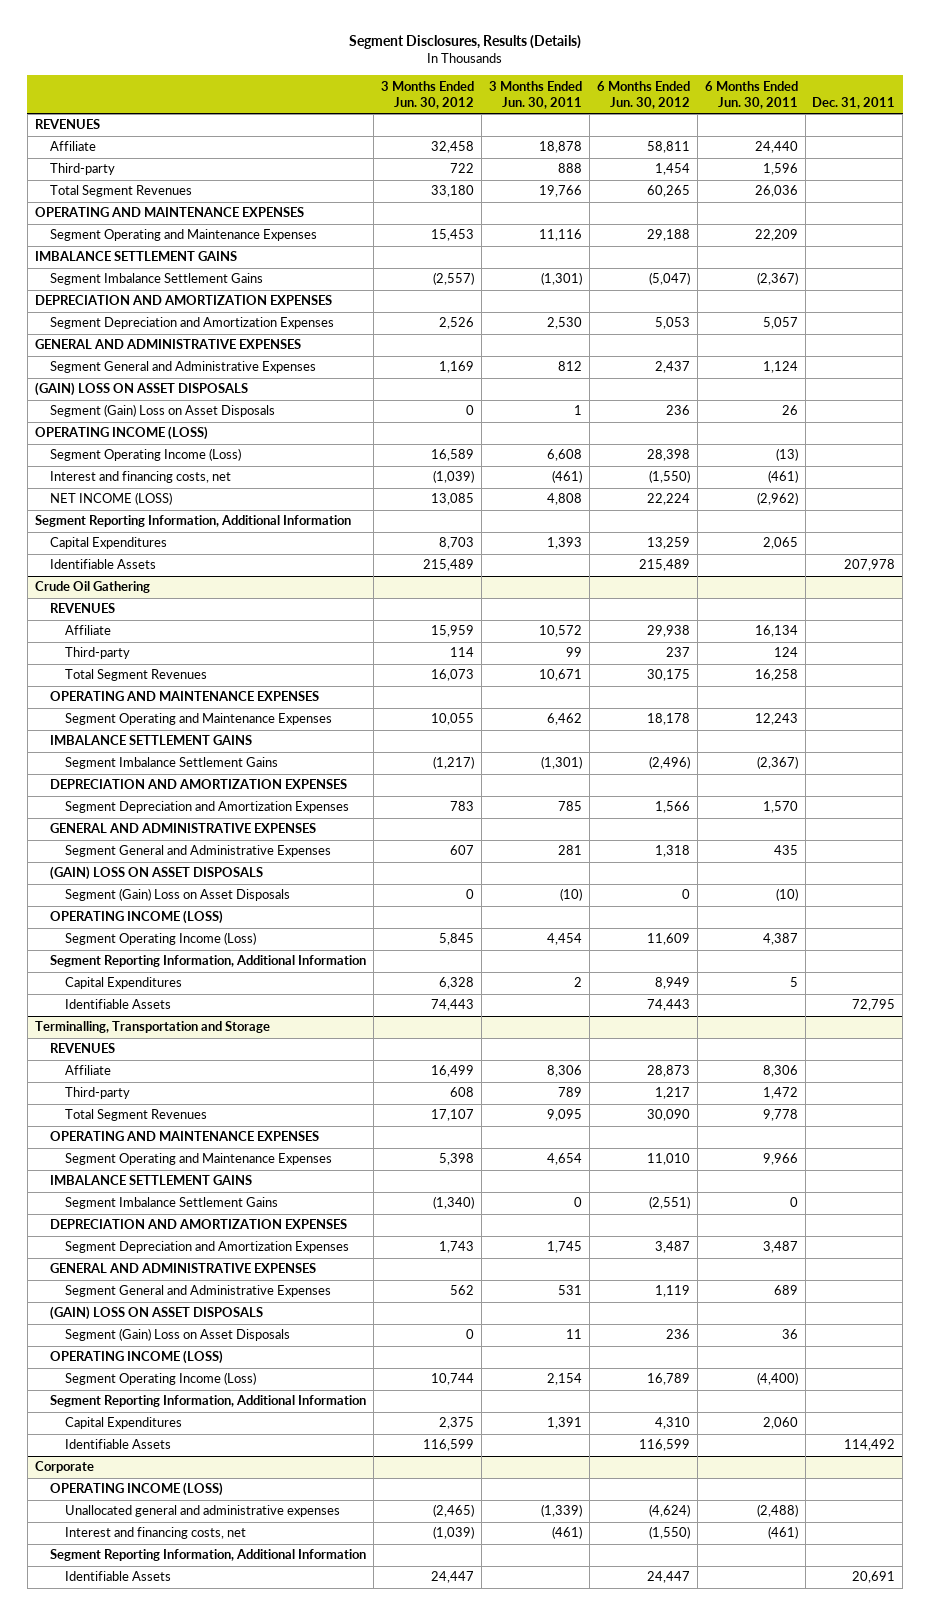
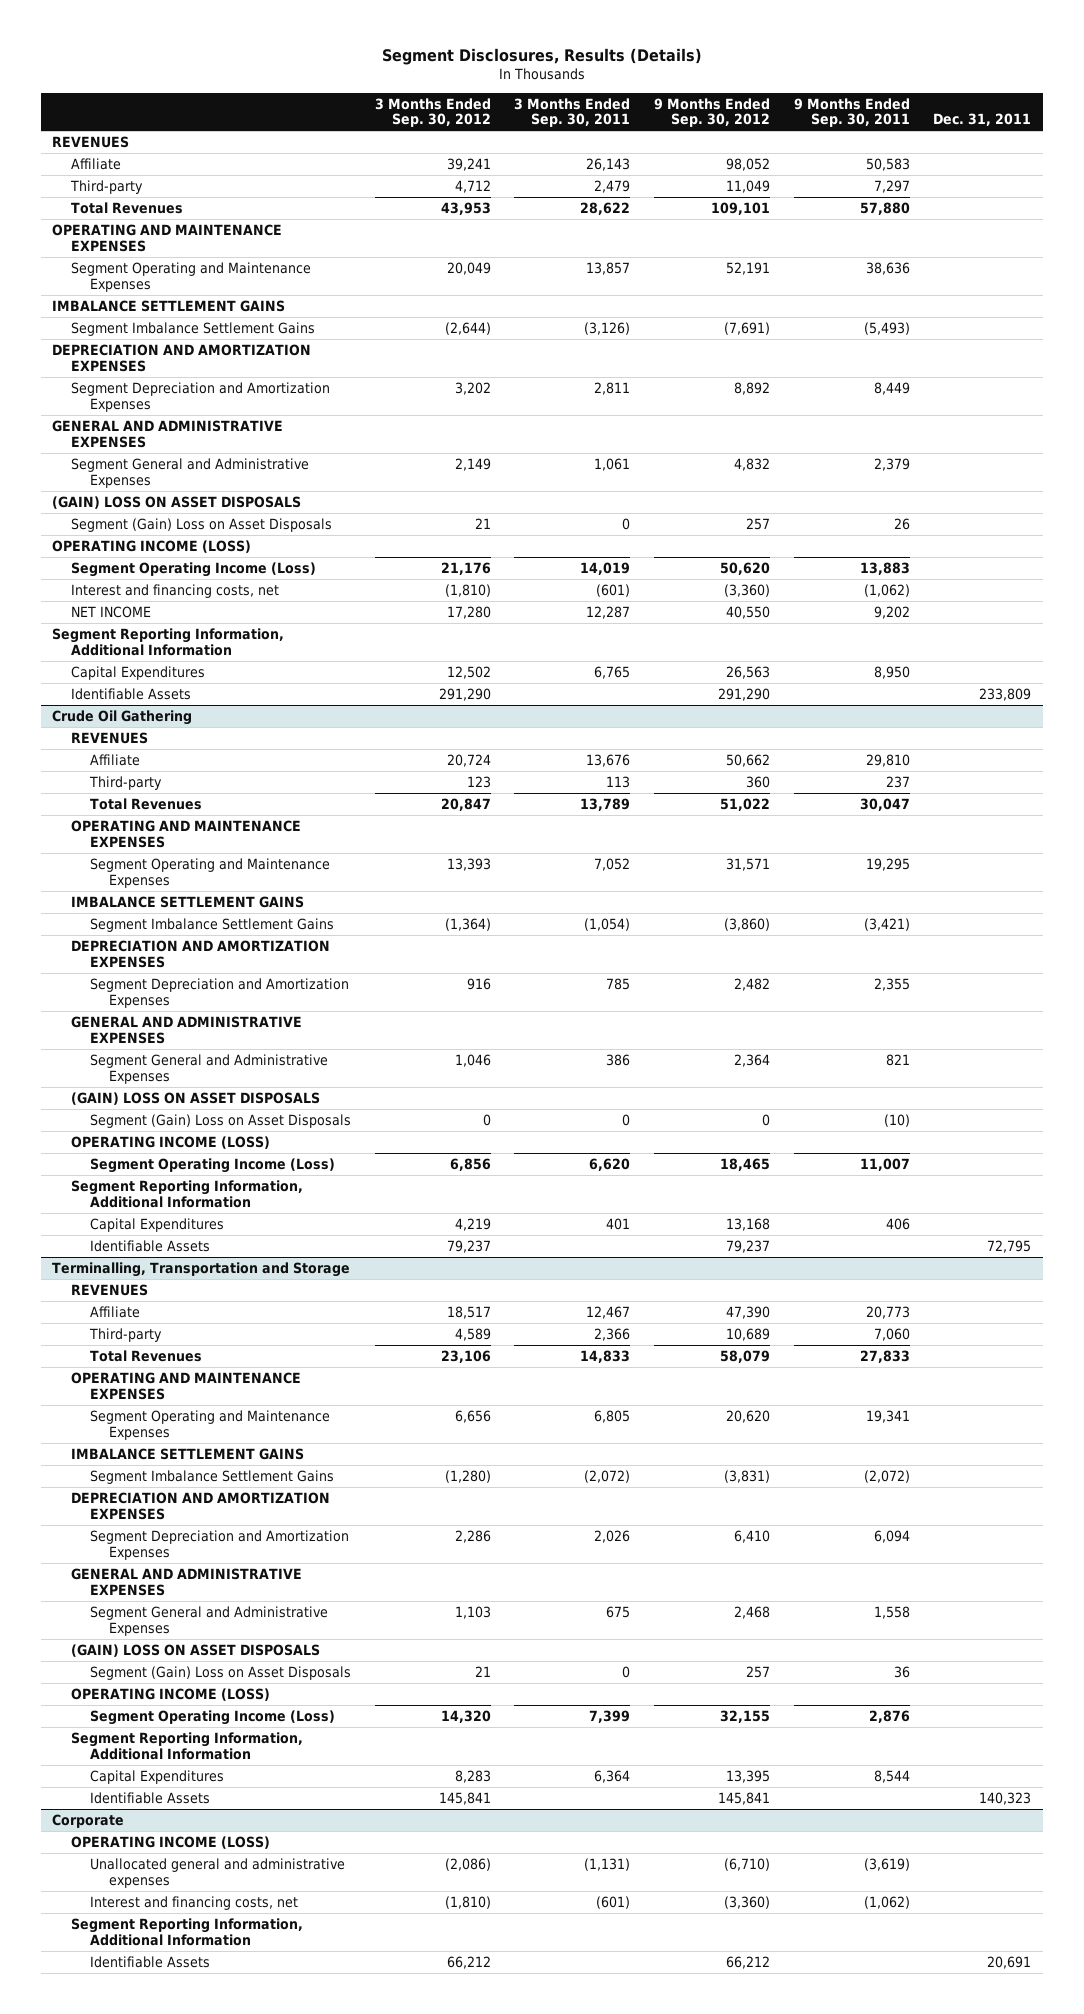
[380,80,474,109] 3 Months Ended Jun. 30, 2012 -> none
[488,80,582,109] 3 Months Ended Jun. 30, 2011 -> none
[596,80,690,109] 6 Months Ended Jun. 30, 2012 -> none
[704,80,798,109] 6 Months Ended Jun. 30, 2011 -> none
none -> [374,97,491,128] 3 Months Ended Sep. 30, 2012
none -> [514,97,631,128] 3 Months Ended Sep. 30, 2011
none -> [653,97,770,128] 9 Months Ended Sep. 30, 2012
none -> [793,97,910,128] 9 Months Ended Sep. 30, 2011
[49,185,192,198] Total Segment Revenues -> [71,201,184,214] Total Revenues
[49,492,172,506] NET INCOME (LOSS) -> [71,605,152,618] NET INCOME
[844,559,896,572] 207,978 -> [979,687,1032,701] 233,809
[65,669,208,682] Total Segment Revenues -> [89,797,202,810] Total Revenues
[65,1109,208,1122] Total Segment Revenues -> [89,1349,202,1362] Total Revenues
[844,1439,896,1452] 114,492 -> [979,1791,1032,1805] 140,323

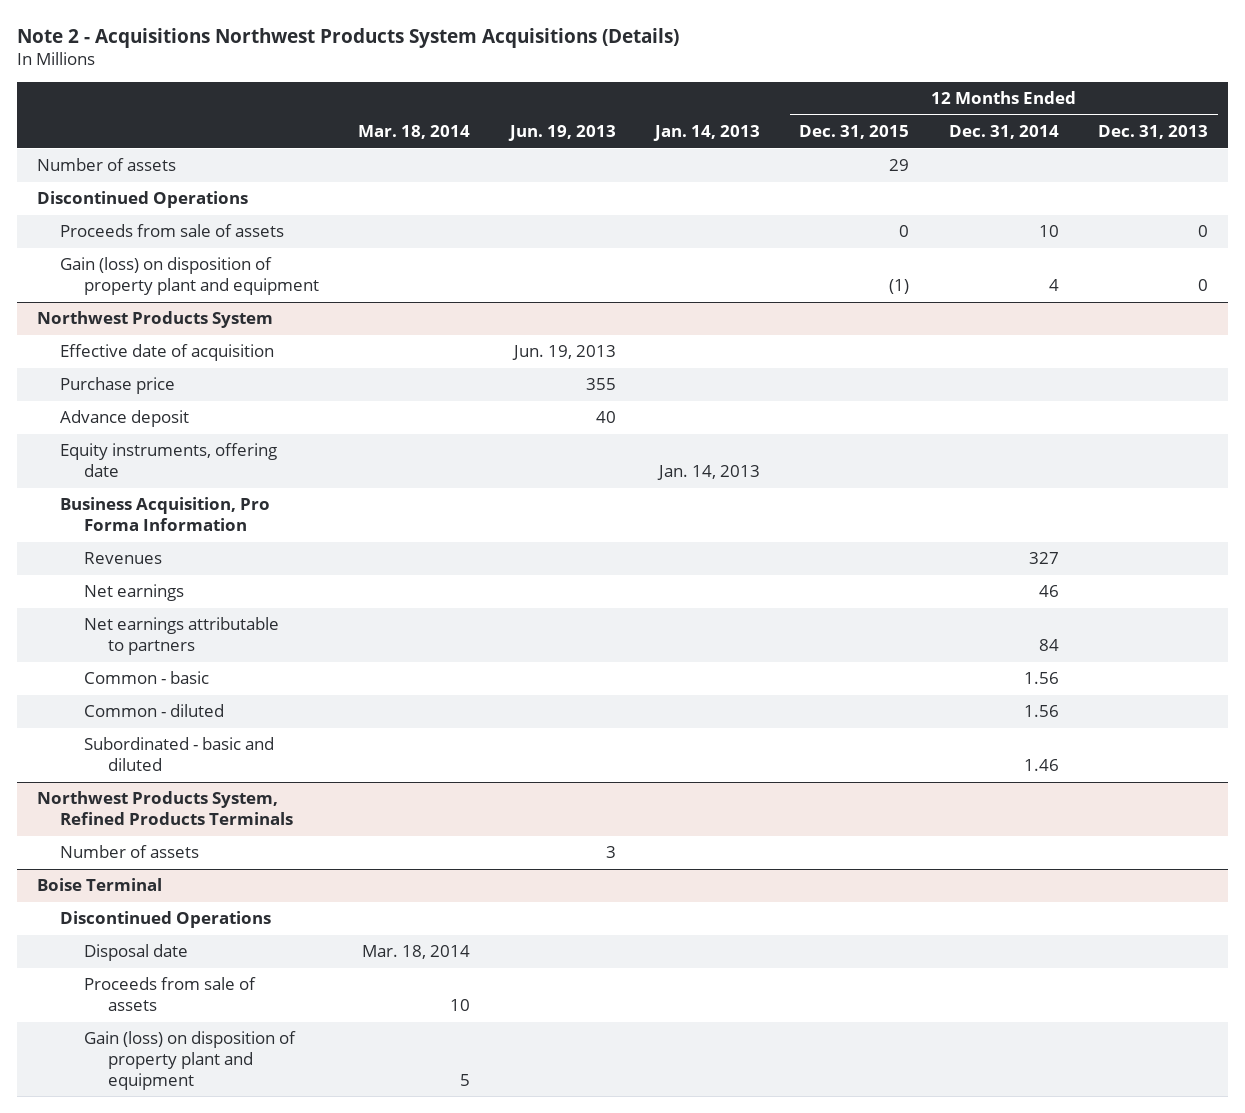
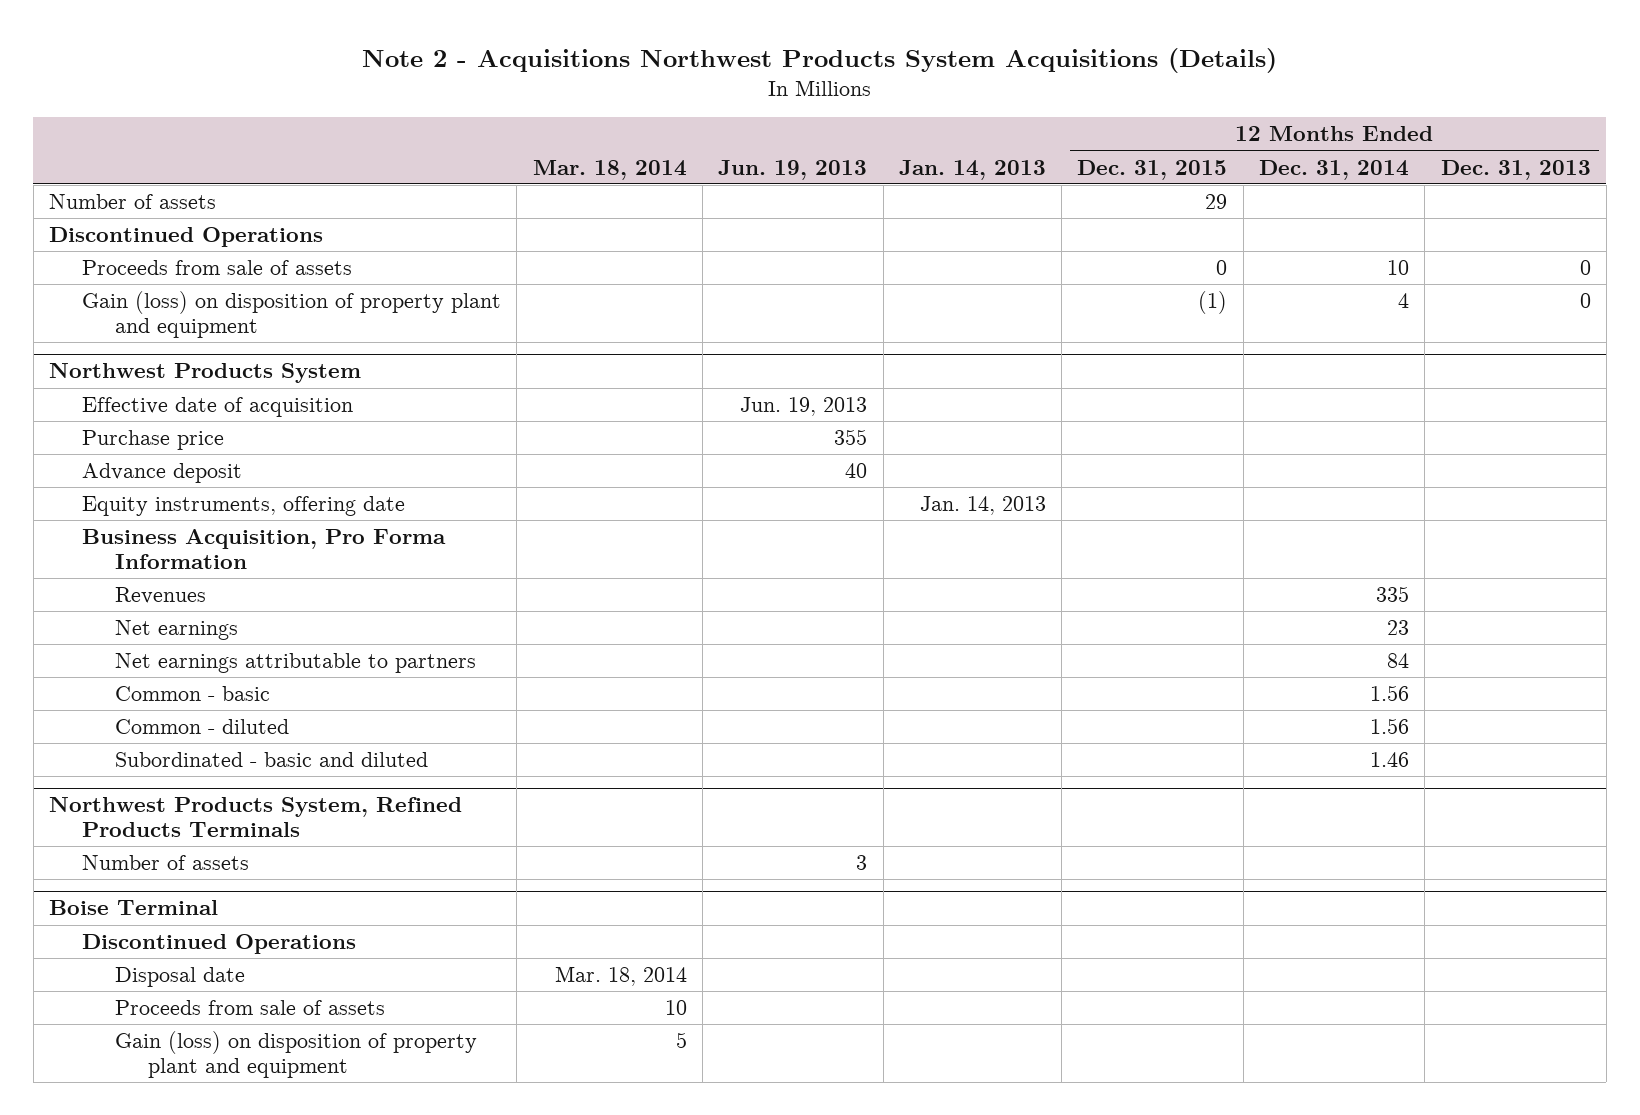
[1028,552,1059,565] 327 -> [1376,586,1410,603] 335
[1038,585,1059,598] 46 -> [1387,620,1410,636] 23

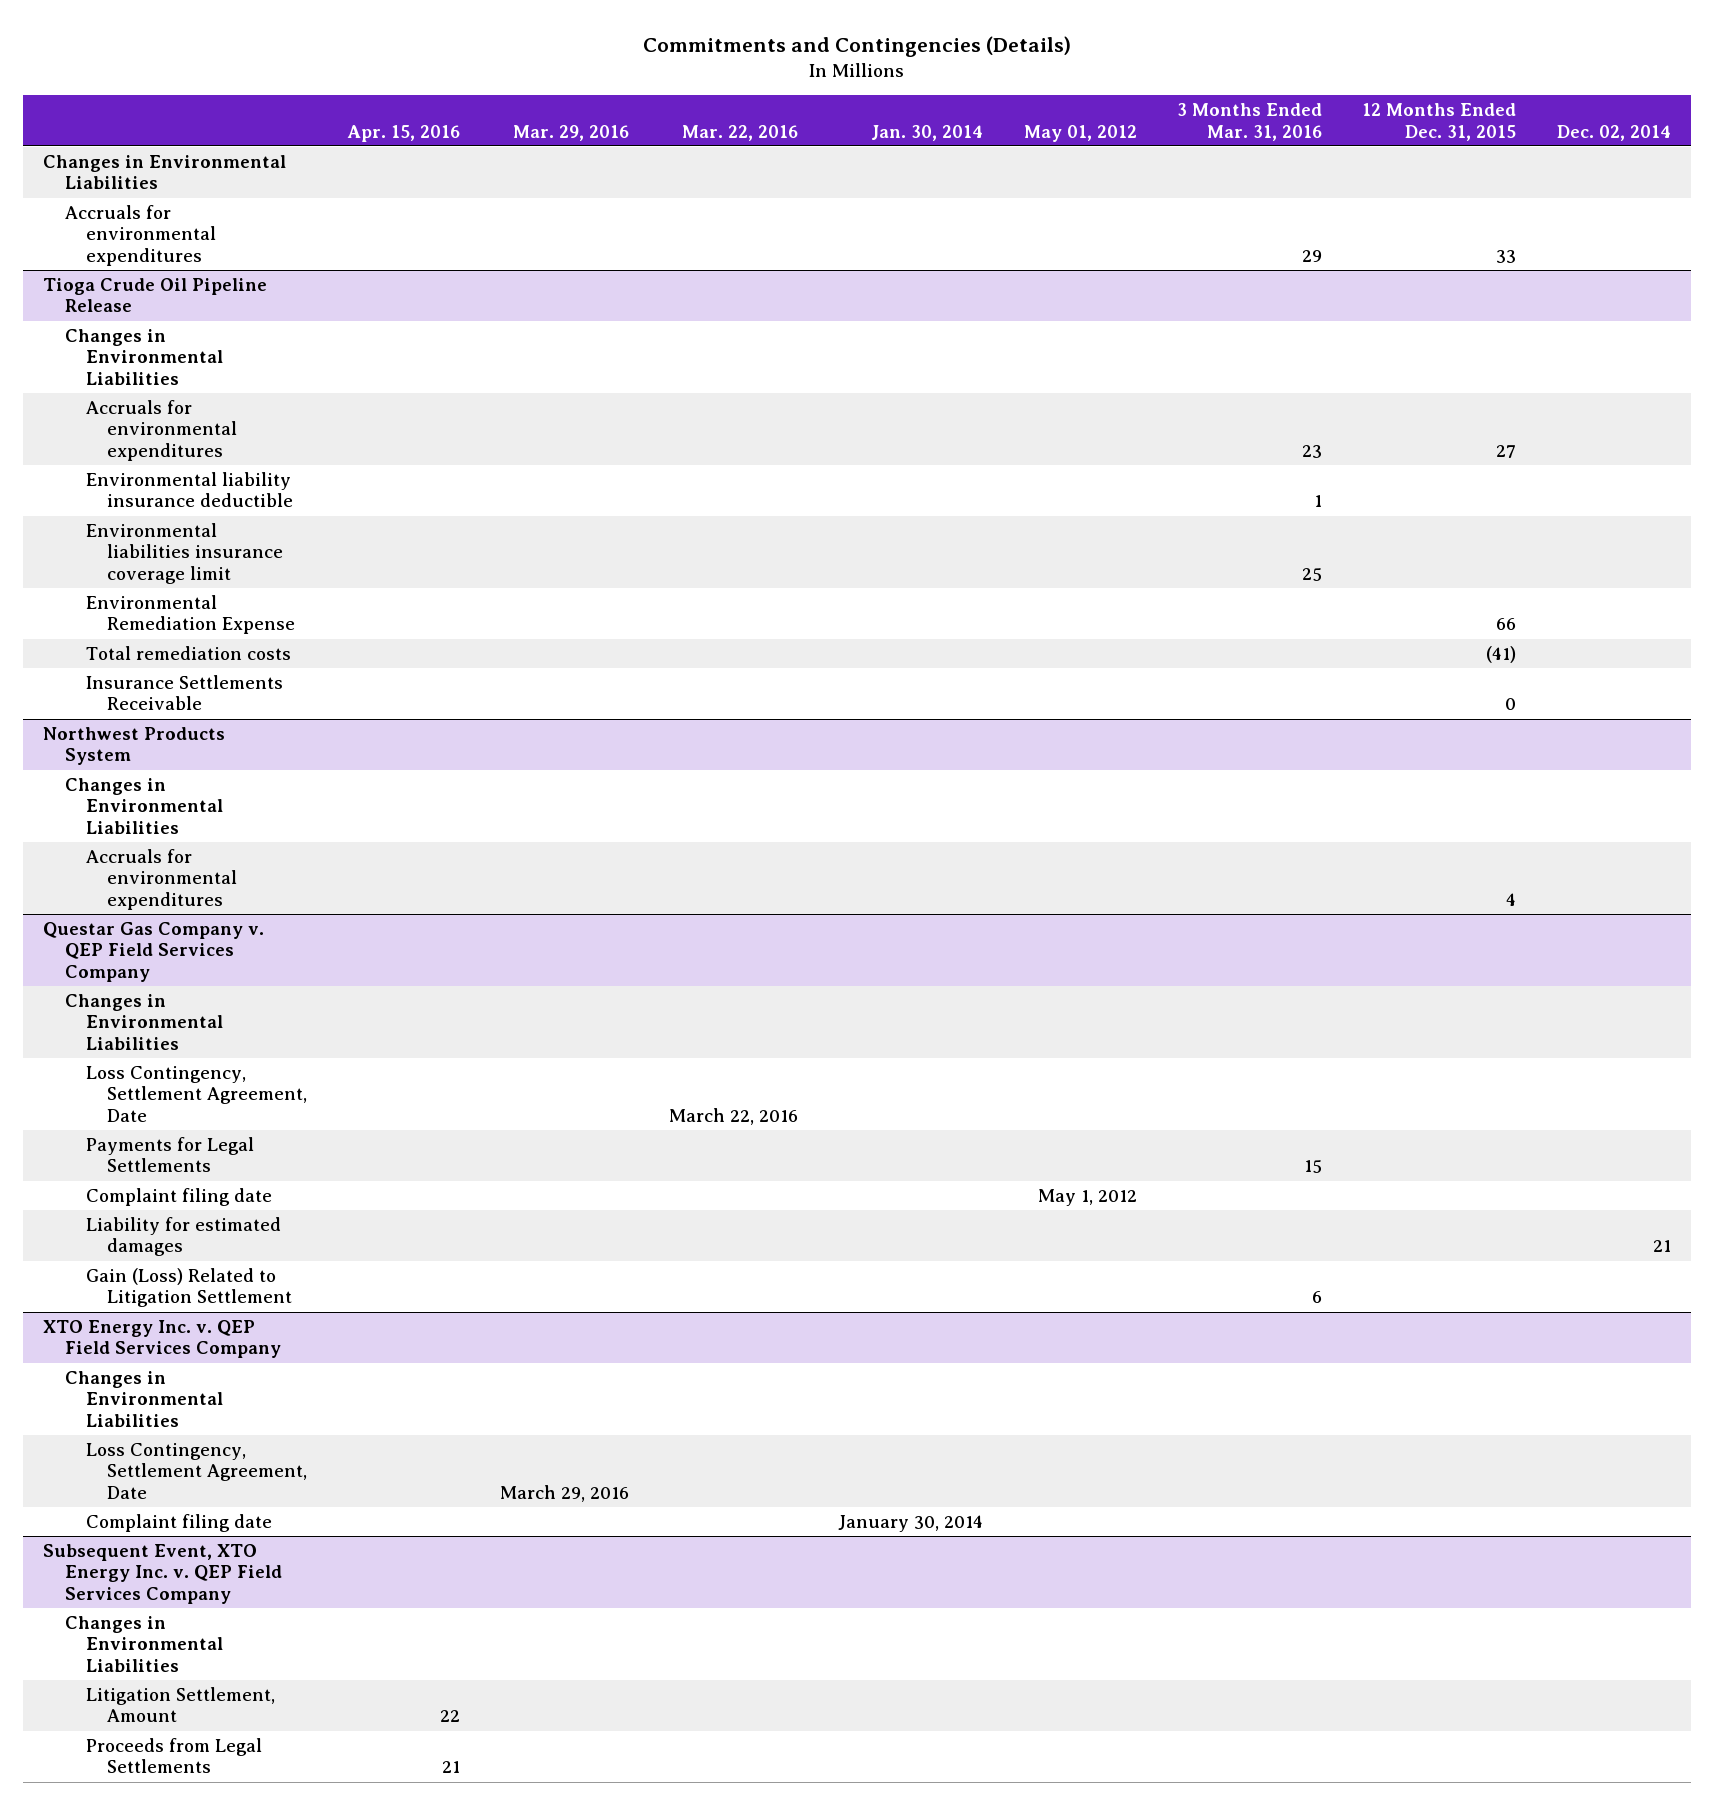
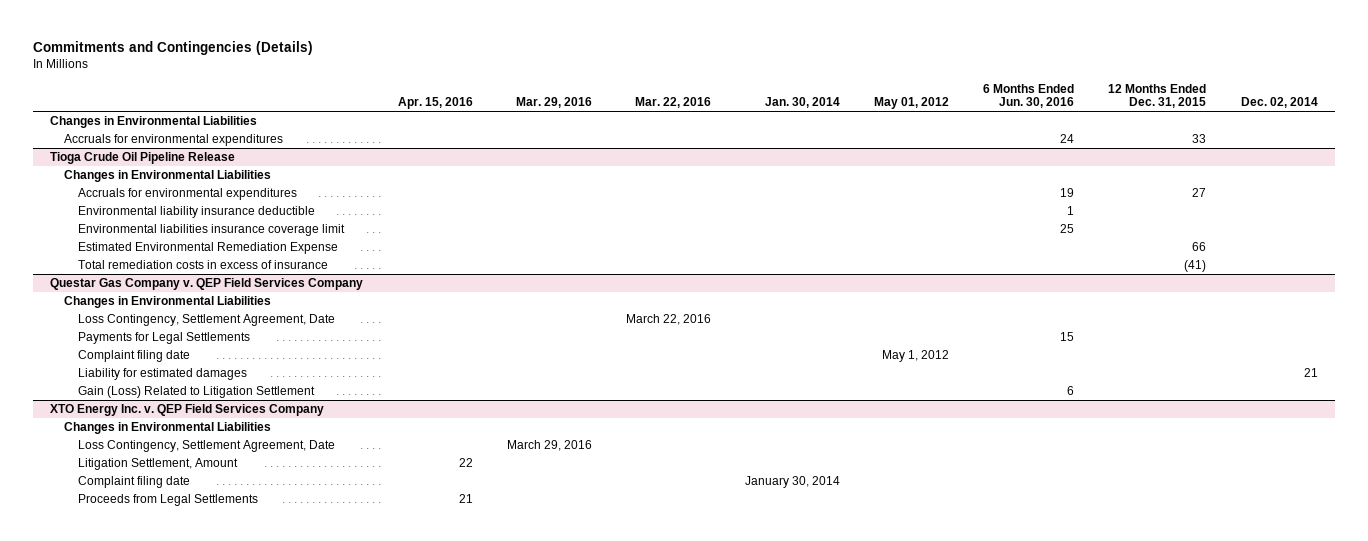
[1176,102,1322,141] 3 Months Ended Mar. 31, 2016 -> none
none -> [983,83,1075,109] 6 Months Ended Jun. 30, 2016
[85,674,283,711] Insurance Settlements Receivable -> none
[43,726,226,766] Northwest Products System -> none
[64,777,223,835] Changes in Environmental Liabilities -> none
[85,848,238,911] Accruals for environmental expenditures -> none
[85,594,296,635] Environmental Remediation Expense -> [78,242,339,255] Estimated Environmental Remediation Expense
[85,645,291,660] Total remediation costs -> [78,260,329,270] Total remediation costs in excess of insurance
none -> [78,458,239,471] Litigation Settlement, Amount
[43,1543,282,1605] Subsequent Event, XTO Energy Inc. v. QEP Field Services Company -> none
[64,1615,223,1673] Changes in Environmental Liabilities -> none
[85,1686,275,1723] Litigation Settlement, Amount -> none
[85,1737,262,1774] Proceeds from Legal Settlements -> none
none -> [78,494,259,507] Proceeds from Legal Settlements

